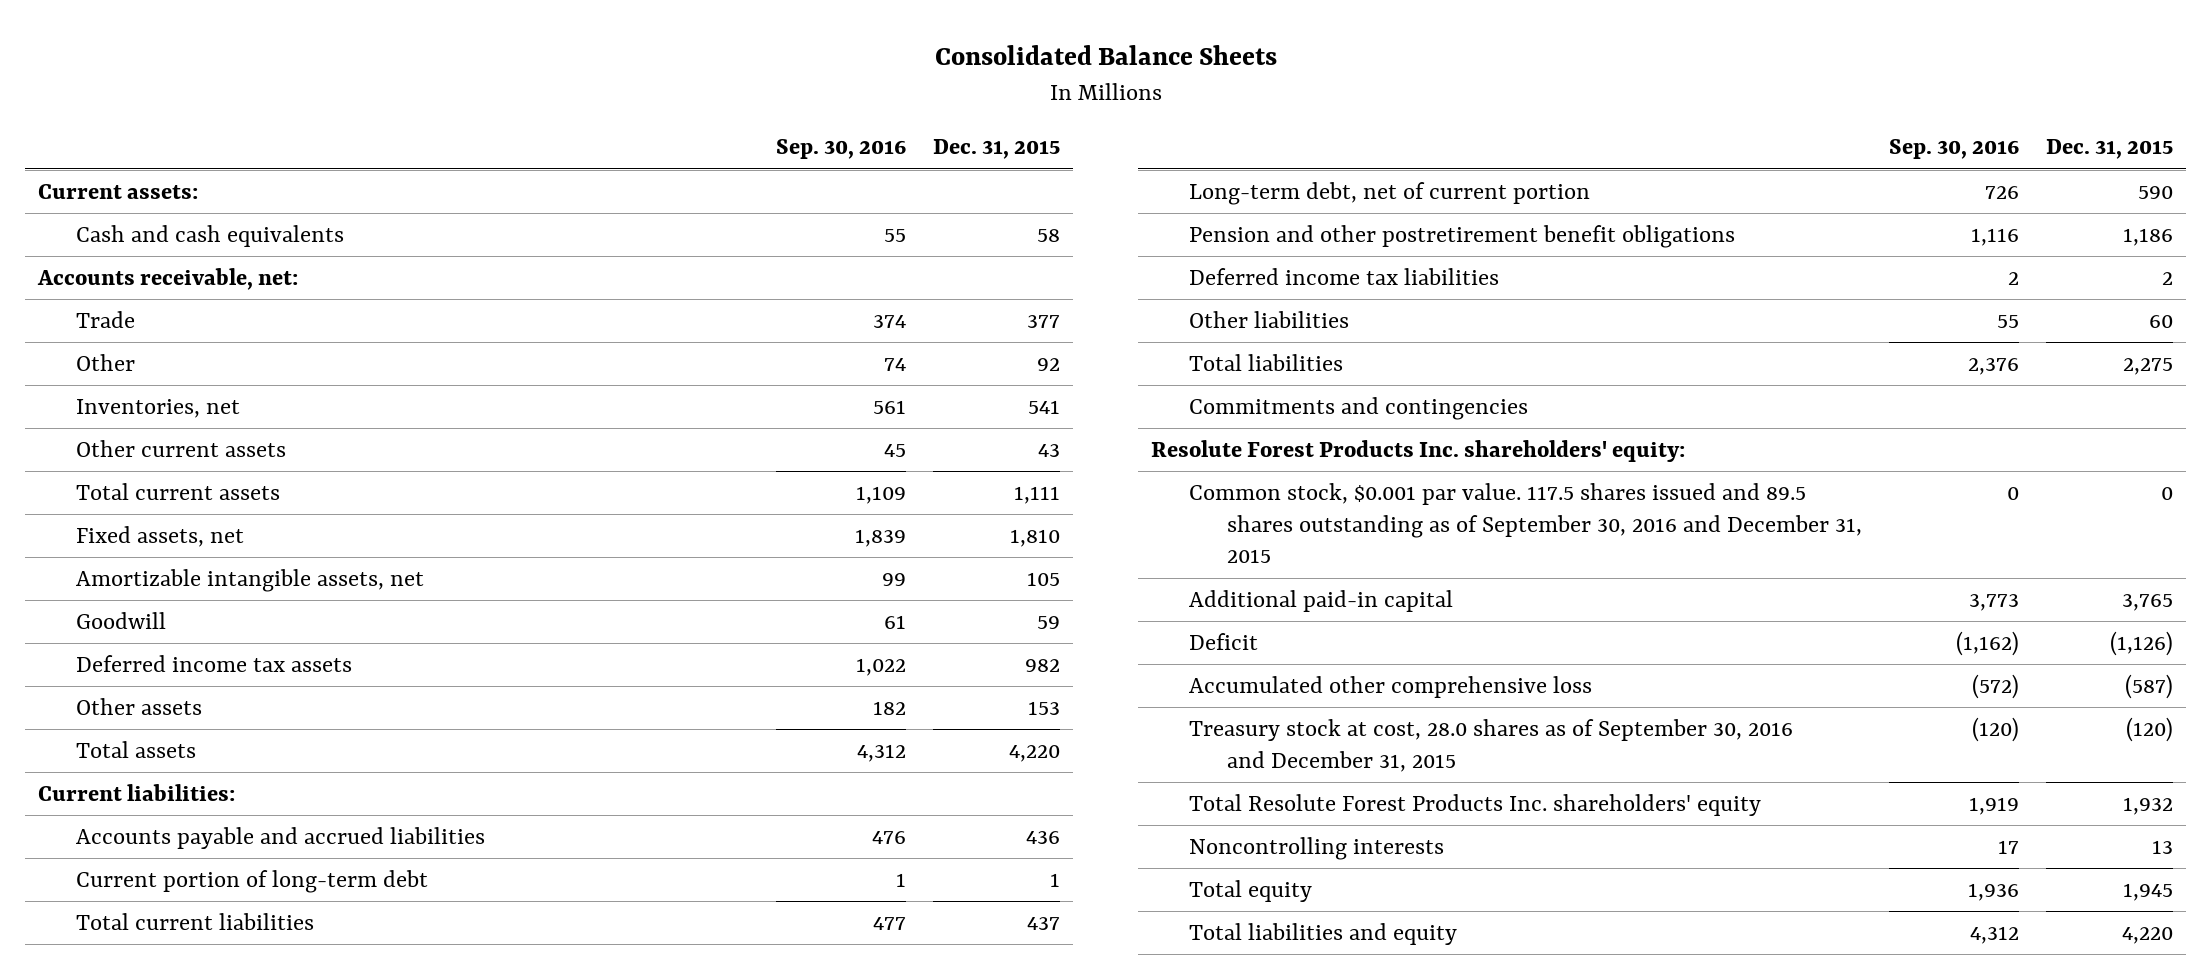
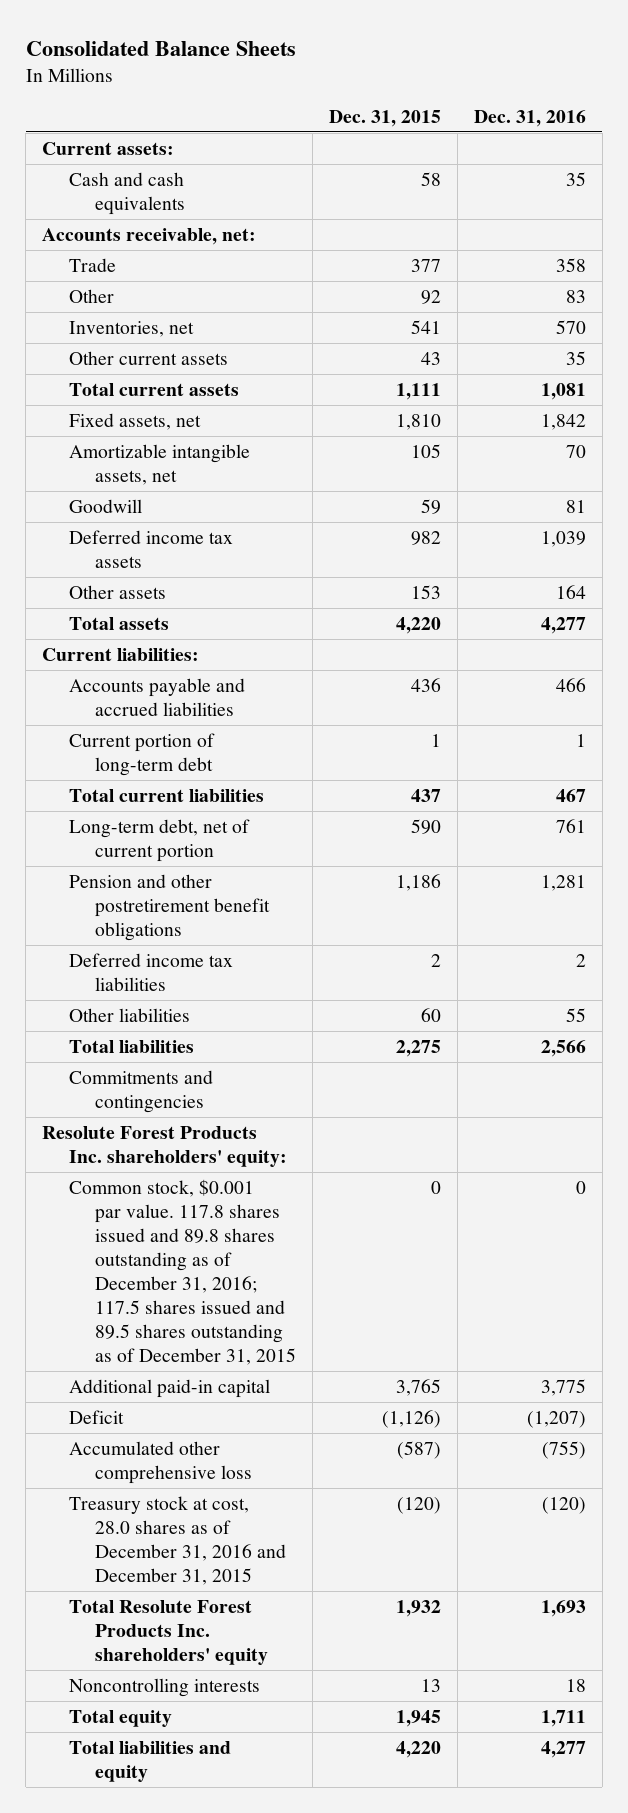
[776,139,907,160] Sep. 30, 2016 -> none
none -> [473,109,586,127] Dec. 31, 2016
[1189,483,1863,564] Common stock, $0.001 par value. 117.5 shares issued and 89.5 shares outstanding as of September 30, 2016 and December 31, 2015 -> [68,1178,296,1366] Common stock, $0.001 par value. 117.8 shares issued and 89.8 shares outstanding as of December 31, 2016; 117.5 shares issued and 89.5 shares outstanding as of December 31, 2015
[1189,719,1794,772] Treasury stock at cost, 28.0 shares as of September 30, 2016 and December 31, 2015 -> [68,1495,286,1586] Treasury stock at cost, 28.0 shares as of December 31, 2016 and December 31, 2015

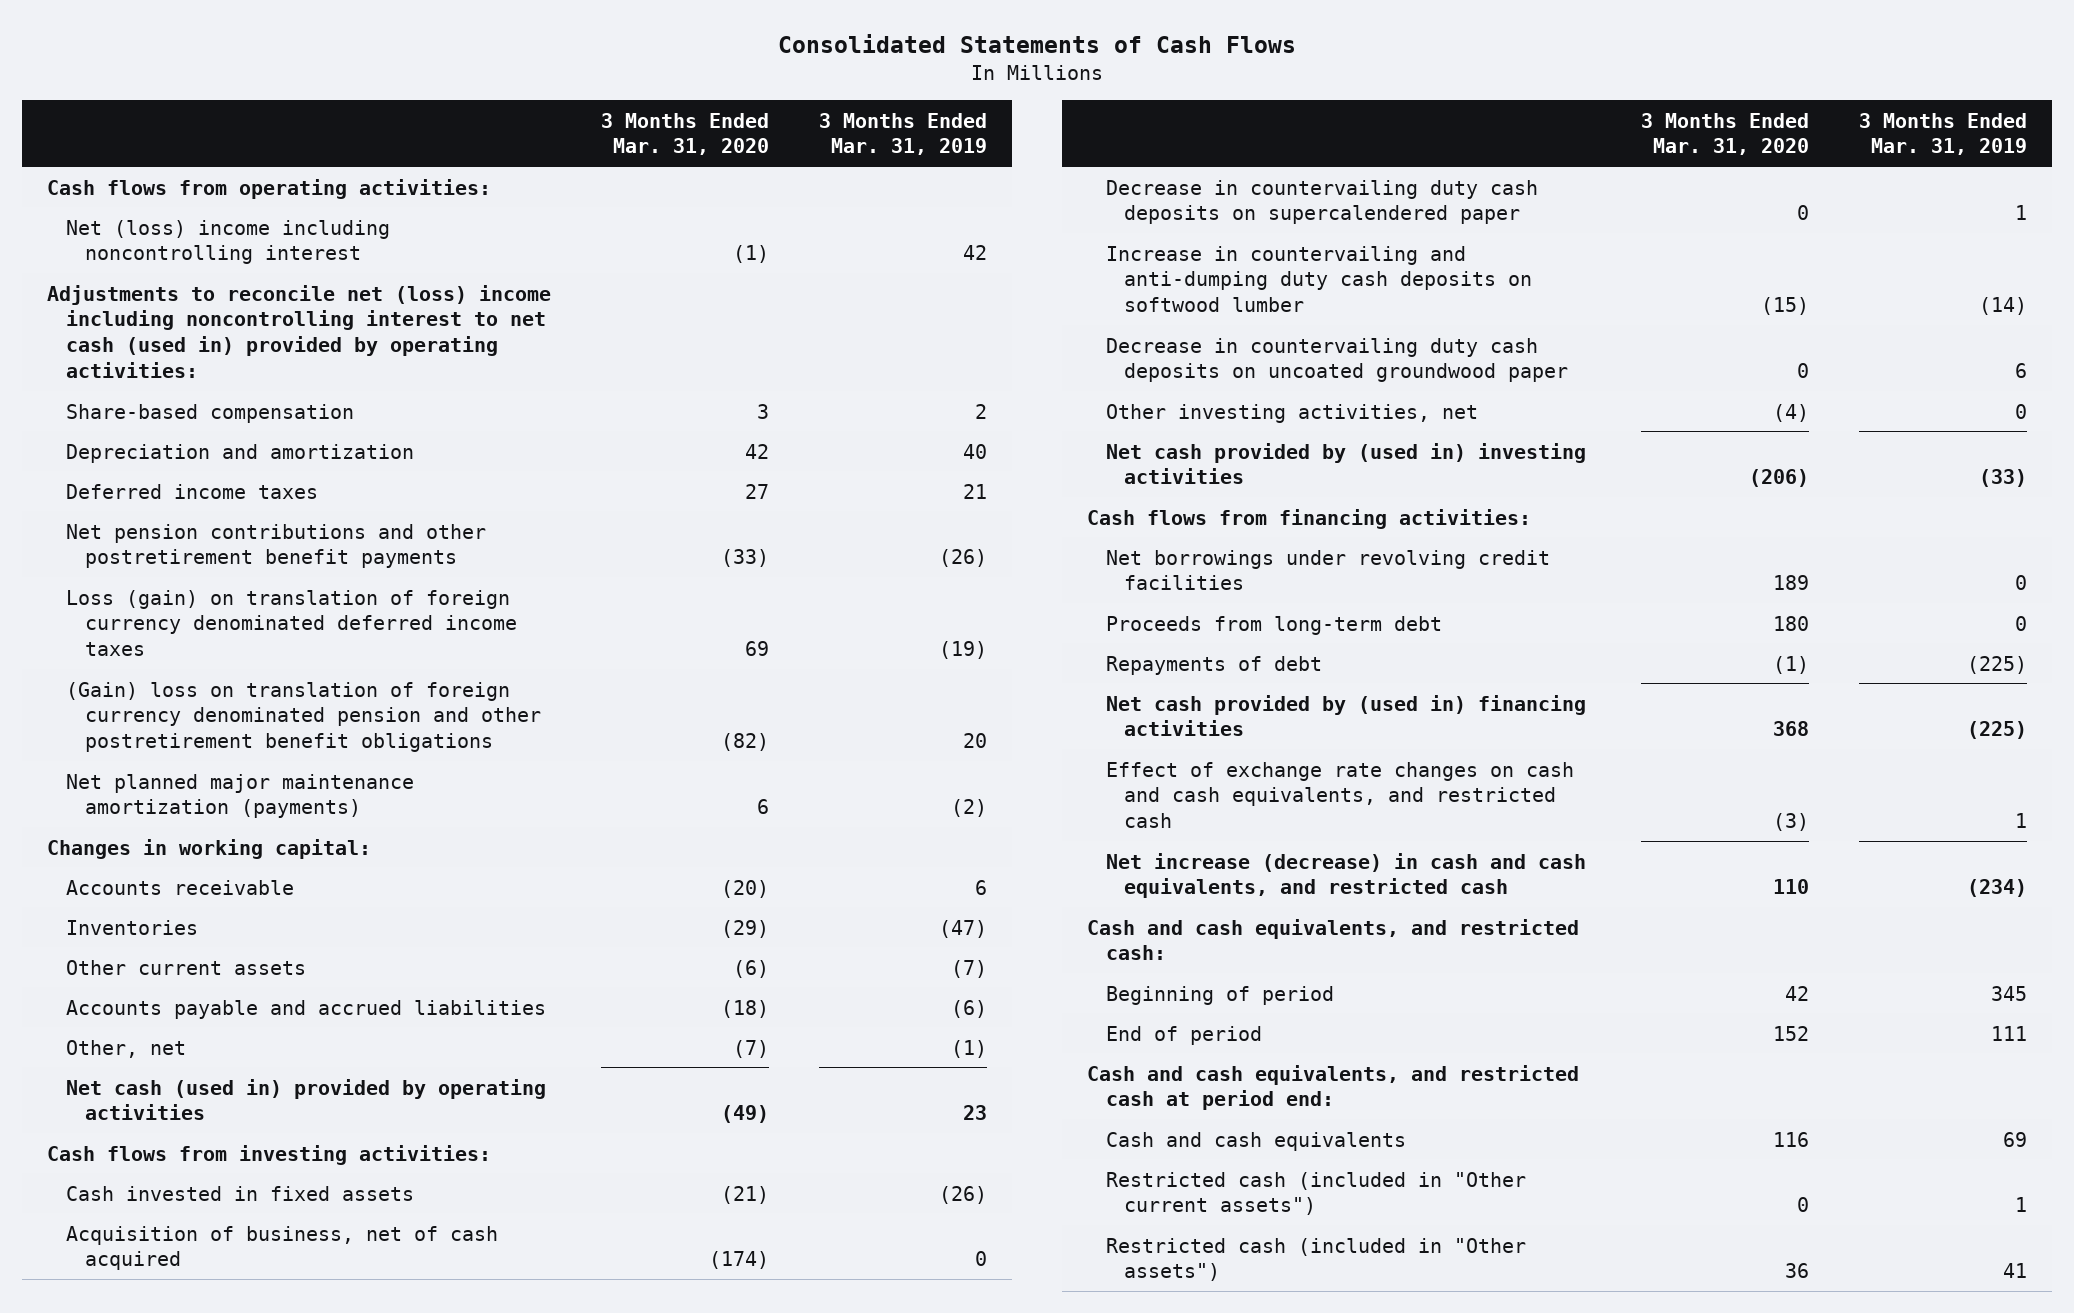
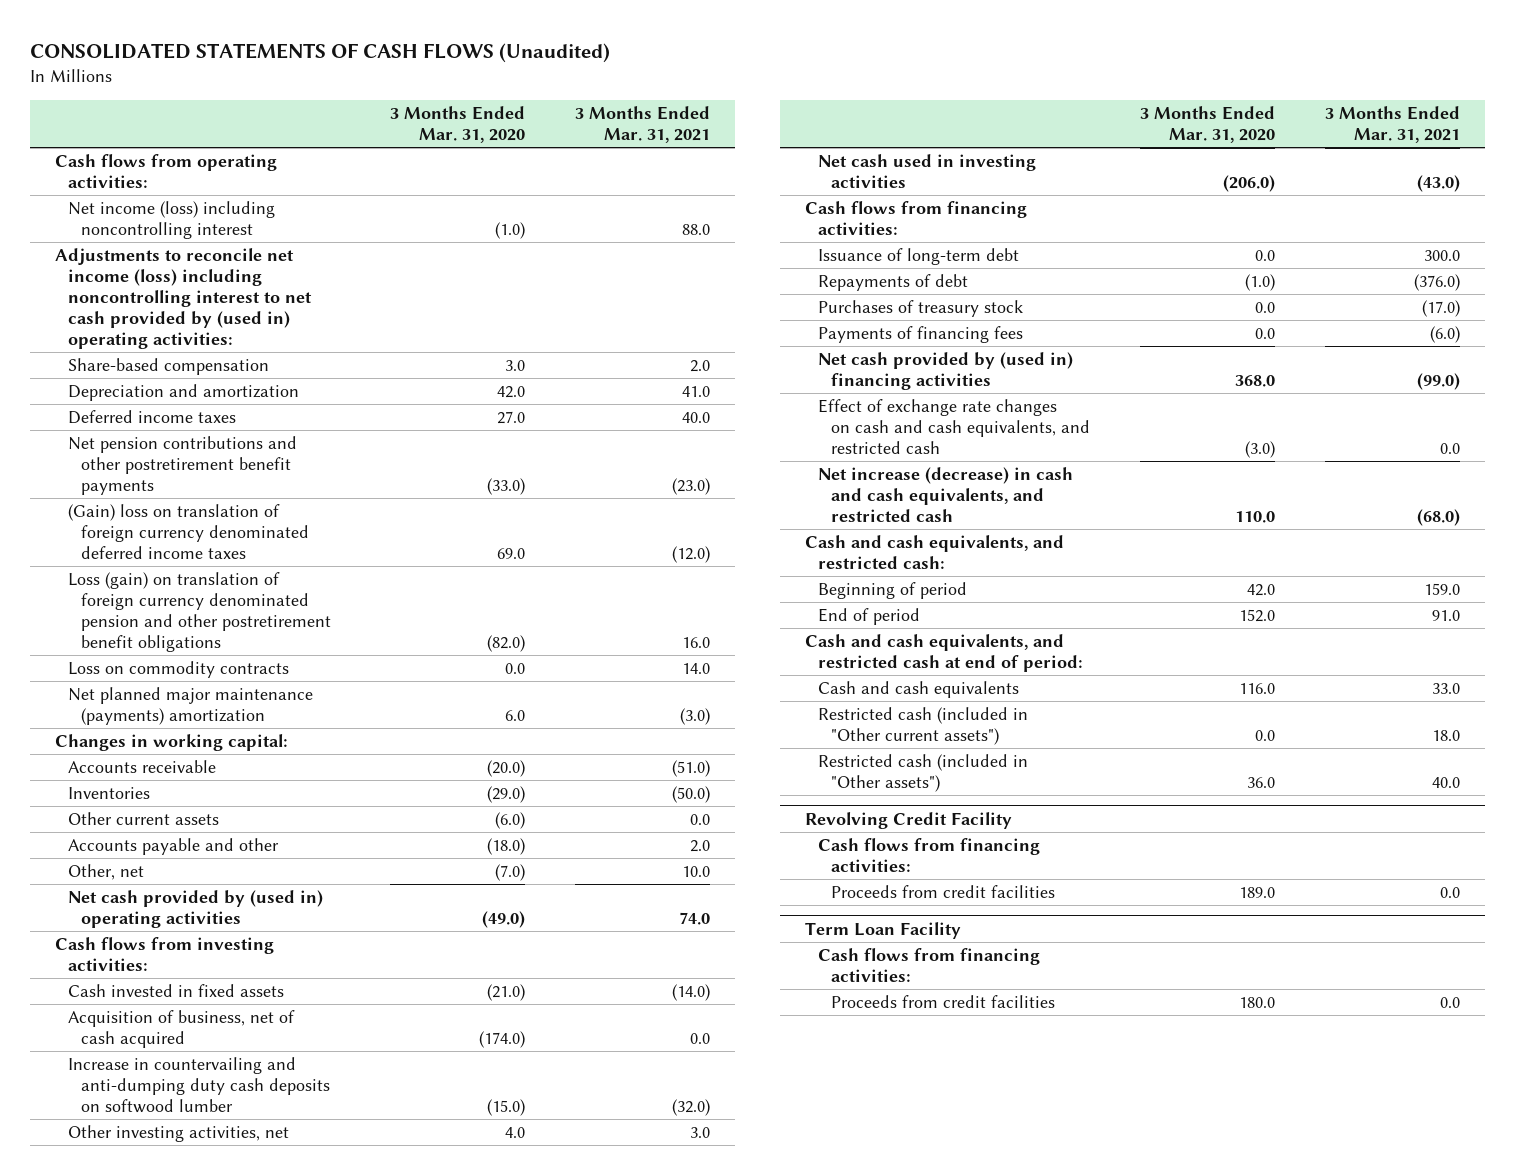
[777,34,1296,54] Consolidated Statements of Cash Flows -> [29,42,610,63] CONSOLIDATED STATEMENTS OF CASH FLOWS (Unaudited)
[819,112,988,156] 3 Months Ended Mar. 31, 2019 -> none
none -> [574,106,710,143] 3 Months Ended Mar. 31, 2021
[65,219,390,265] Net (loss) income including noncontrolling interest -> [67,201,275,239] Net income (loss) including noncontrolling interest
[733,245,770,264] (1) -> [494,221,525,239] (1.0)
[47,284,552,378] Adjustments to reconcile net (loss) income including noncontrolling interest to net cash (used in) provided by operating activities: -> [54,248,312,349] Adjustments to reconcile net income (loss) including noncontrolling interest to net cash provided by (used in) operating activities:
[757,403,770,419] 3 -> [504,360,525,372] 3.0
[745,443,770,459] 42 -> [496,386,525,399] 42.0
[745,483,770,499] 27 -> [496,411,525,425] 27.0
[721,549,770,568] (33) -> [486,477,525,495] (33.0)
[65,589,517,657] Loss (gain) on translation of foreign currency denominated deferred income taxes -> [67,504,309,559] (Gain) loss on translation of foreign currency denominated deferred income taxes
[745,641,770,657] 69 -> [496,547,525,559] 69.0
[65,681,541,753] (Gain) loss on translation of foreign currency denominated pension and other postretirement benefit obligations -> [67,572,331,652] Loss (gain) on translation of foreign currency denominated pension and other postretirement benefit obligations
[721,733,770,752] (82) -> [486,634,525,652] (82.0)
none -> [67,661,289,679] Loss on commodity contracts
[65,773,414,819] Net planned major maintenance amortization (payments) -> [67,687,313,725] Net planned major maintenance (payments) amortization
[757,799,770,815] 6 -> [504,709,525,721] 6.0
[721,879,770,898] (20) -> [486,760,525,778] (20.0)
[721,919,770,938] (29) -> [486,786,525,804] (29.0)
[733,959,770,978] (6) -> [494,812,525,830] (6.0)
[65,999,546,1019] Accounts payable and accrued liabilities -> [67,838,279,856] Accounts payable and other
[721,999,770,1018] (18) -> [486,838,525,856] (18.0)
[733,1039,770,1058] (7) -> [494,864,525,882] (7.0)
[65,1078,546,1121] Net cash (used in) provided by operating activities -> [67,890,323,928] Net cash provided by (used in) operating activities
[721,1105,770,1124] (49) -> [481,910,525,928] (49.0)
[1105,179,1538,225] Decrease in countervailing duty cash deposits on supercalendered paper -> none
[1105,337,1569,383] Decrease in countervailing duty cash deposits on uncoated groundwood paper -> none
[721,1185,770,1204] (21) -> [486,984,525,1002] (21.0)
[709,1251,770,1270] (174) -> [478,1030,525,1048] (174.0)
[1760,297,1809,316] (15) -> [486,1098,525,1116] (15.0)
[1772,403,1809,422] (4) -> [504,1127,525,1139] 4.0
[1105,442,1586,485] Net cash provided by (used in) investing activities -> [818,154,1037,188] Net cash used in investing activities
[1748,469,1809,488] (206) -> [1223,174,1276,192] (206.0)
[1105,549,1550,591] Net borrowings under revolving credit facilities -> none
[1105,615,1442,635] Proceeds from long-term debt -> none
none -> [818,248,1020,266] Issuance of long-term debt
[1772,655,1809,674] (1) -> [1245,274,1276,292] (1.0)
none -> [818,300,1024,318] Purchases of treasury stock
none -> [818,326,1024,344] Payments of financing fees
[1772,721,1809,737] 368 -> [1235,374,1276,387] 368.0
[1772,813,1809,832] (3) -> [1245,440,1276,458] (3.0)
[1772,879,1809,895] 110 -> [1235,510,1276,523] 110.0
[1784,985,1809,1001] 42 -> [1247,584,1276,597] 42.0
[1772,1025,1809,1041] 152 -> [1239,609,1276,623] 152.0
[1086,1064,1579,1111] Cash and cash equivalents, and restricted cash at period end: -> [805,634,1084,672] Cash and cash equivalents, and restricted cash at end of period:
[1772,1131,1809,1147] 116 -> [1239,683,1276,695] 116.0
[1796,1197,1809,1213] 0 -> [1255,729,1276,741] 0.0
[1784,1263,1809,1279] 36 -> [1247,776,1276,788] 36.0
none -> [805,811,1013,829] Revolving Credit Facility
none -> [818,838,1041,872] Cash flows from financing activities:
none -> [830,885,1055,899] Proceeds from credit facilities
none -> [805,921,962,939] Term Loan Facility
none -> [818,948,1041,982] Cash flows from financing activities:
none -> [830,995,1055,1009] Proceeds from credit facilities

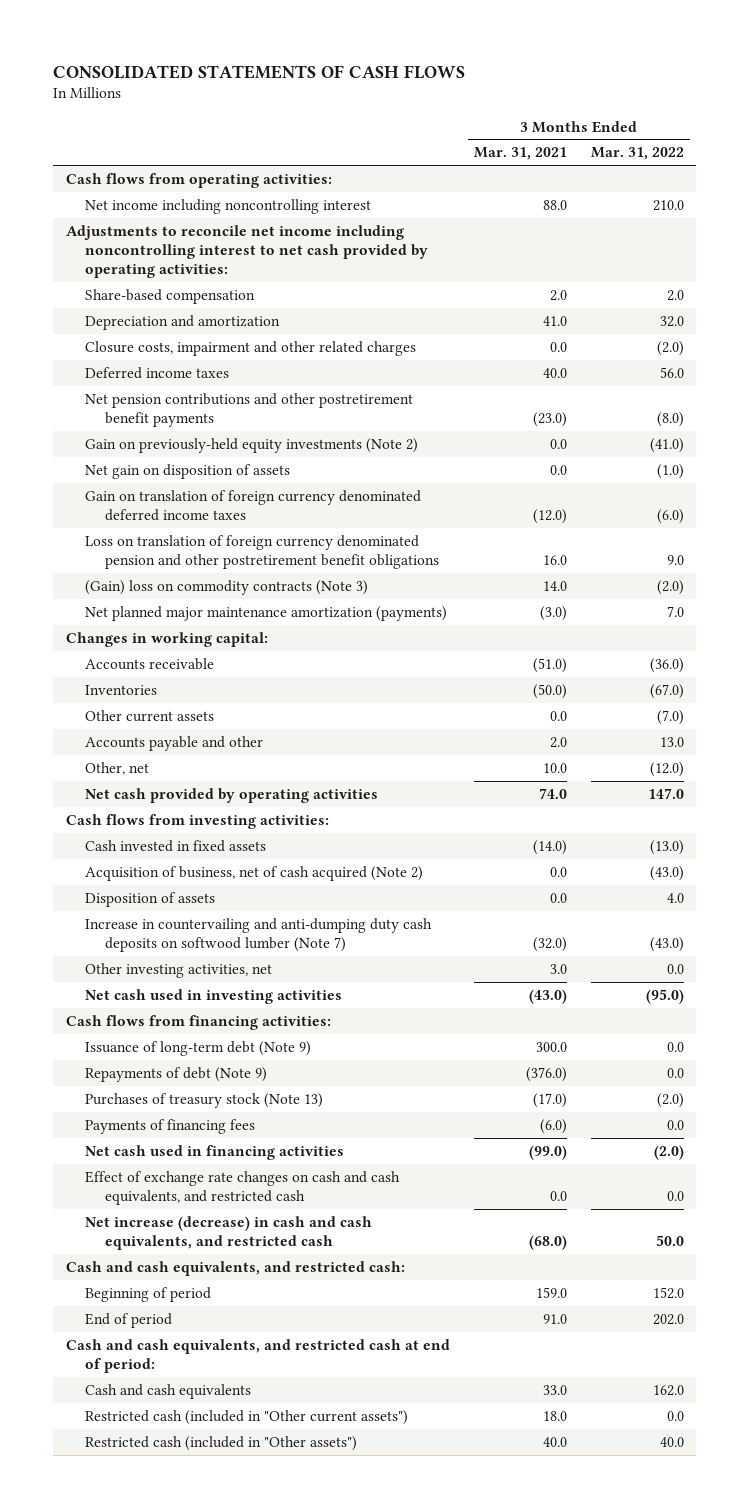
[29,42,610,63] CONSOLIDATED STATEMENTS OF CASH FLOWS (Unaudited) -> [53,64,466,79] CONSOLIDATED STATEMENTS OF CASH FLOWS
[389,106,525,143] 3 Months Ended Mar. 31, 2020 -> none
none -> [590,147,684,161] Mar. 31, 2022
[67,201,275,239] Net income (loss) including noncontrolling interest -> [85,198,372,214] Net income including noncontrolling interest
[54,248,312,349] Adjustments to reconcile net income (loss) including noncontrolling interest to net cash provided by (used in) operating activities: -> [65,224,429,278] Adjustments to reconcile net income including noncontrolling interest to net cash provided by operating activities:
none -> [85,340,417,356] Closure costs, impairment and other related charges
none -> [85,437,419,453] Gain on previously-held equity investments (Note 2)
none -> [85,463,291,479] Net gain on disposition of assets
[67,504,309,559] (Gain) loss on translation of foreign currency denominated deferred income taxes -> [85,489,422,521] Gain on translation of foreign currency denominated deferred income taxes
[67,572,331,652] Loss (gain) on translation of foreign currency denominated pension and other postretirement benefit obligations -> [85,534,439,569] Loss on translation of foreign currency denominated pension and other postretirement benefit obligations
[67,661,289,679] Loss on commodity contracts -> [85,579,369,595] (Gain) loss on commodity contracts (Note 3)
[67,687,313,725] Net planned major maintenance (payments) amortization -> [85,605,448,621] Net planned major maintenance amortization (payments)
[67,890,323,928] Net cash provided by (used in) operating activities -> [85,787,379,803] Net cash provided by operating activities
[67,1010,295,1048] Acquisition of business, net of cash acquired -> [85,865,424,881] Acquisition of business, net of cash acquired (Note 2)
none -> [85,891,216,907] Disposition of assets
[67,1057,330,1113] Increase in countervailing and anti-dumping duty cash deposits on softwood lumber -> [85,917,433,952] Increase in countervailing and anti-dumping duty cash deposits on softwood lumber (Note 7)
[818,248,1020,266] Issuance of long-term debt -> [85,1040,312,1056] Issuance of long-term debt (Note 9)
[818,274,969,292] Repayments of debt -> [85,1066,268,1082] Repayments of debt (Note 9)
[818,300,1024,318] Purchases of treasury stock -> [85,1092,324,1108] Purchases of treasury stock (Note 13)
[818,352,1074,390] Net cash provided by (used in) financing activities -> [85,1144,345,1160] Net cash used in financing activities
[805,811,1013,829] Revolving Credit Facility -> none
[818,838,1041,872] Cash flows from financing activities: -> none
[830,885,1055,899] Proceeds from credit facilities -> none
[805,921,962,939] Term Loan Facility -> none
[818,948,1041,982] Cash flows from financing activities: -> none
[830,995,1055,1009] Proceeds from credit facilities -> none

